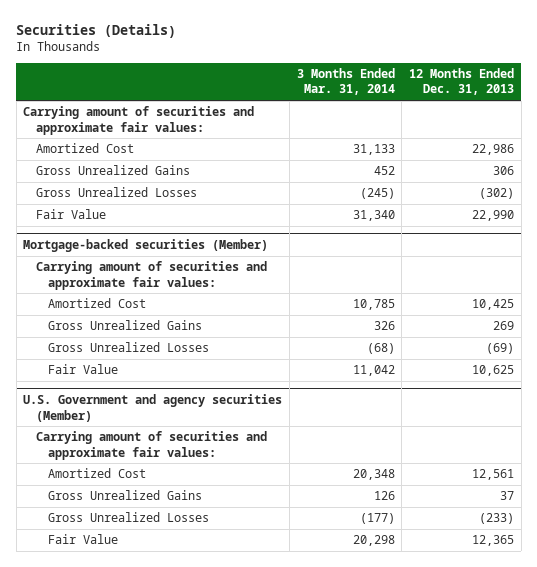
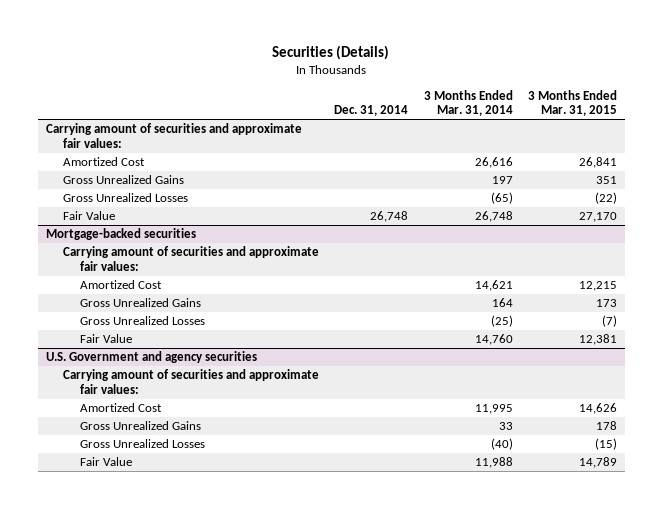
[409,67,515,96] 12 Months Ended Dec. 31, 2013 -> none
none -> [334,105,409,117] Dec. 31, 2014
none -> [527,89,617,117] 3 Months Ended Mar. 31, 2015
[352,144,395,156] 31,133 -> [474,157,513,169] 26,616
[373,166,395,176] 452 -> [491,176,513,185] 197
[359,188,395,200] (245) -> [490,192,513,205] (65)
[352,210,395,222] 31,340 -> [474,211,513,223] 26,748
[23,239,269,253] Mortgage-backed securities (Member) -> [45,228,196,241] Mortgage-backed securities
[352,299,395,311] 10,785 -> [474,280,513,292] 14,621
[373,321,395,331] 326 -> [491,298,513,308] 164
[366,343,395,355] (68) -> [490,315,513,328] (25)
[352,365,395,377] 11,042 -> [474,334,513,346] 14,760
[23,394,283,422] U.S. Government and agency securities (Member) -> [45,351,257,364] U.S. Government and agency securities
[352,469,395,481] 20,348 -> [474,404,513,415] 11,995
[373,491,395,501] 126 -> [498,422,513,431] 33
[359,513,395,525] (177) -> [490,438,513,451] (40)
[352,535,395,547] 20,298 -> [474,457,513,469] 11,988

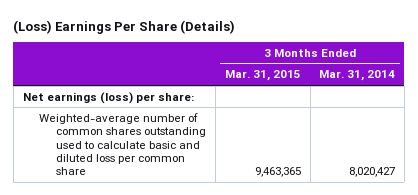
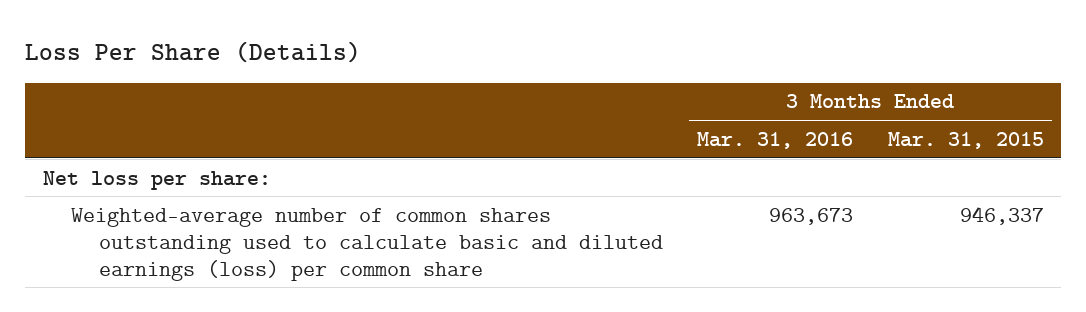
[13,20,236,35] (Loss) Earnings Per Share (Details) -> [25,41,362,64] Loss Per Share (Details)
[319,70,396,82] Mar. 31, 2014 -> none
none -> [697,131,854,149] Mar. 31, 2016
[22,91,194,104] Net earnings (loss) per share: -> [42,170,271,190] Net loss per share:
[39,112,207,176] Weighted-average number of common shares outstanding used to calculate basic and diluted loss per common share -> [70,207,663,281] Weighted-average number of common shares outstanding used to calculate basic and diluted earnings (loss) per common share
[254,167,301,178] 9,463,365 -> [959,205,1044,225] 946,337

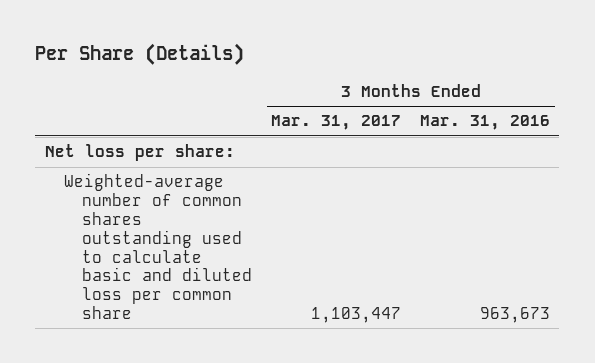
[25,41,362,64] Loss Per Share (Details) -> [35,43,245,66] Per Share (Details)
[887,131,1044,149] Mar. 31, 2015 -> none
none -> [271,115,402,131] Mar. 31, 2017
[70,207,663,281] Weighted-average number of common shares outstanding used to calculate basic and diluted earnings (loss) per common share -> [63,173,253,320] Weighted-average number of common shares outstanding used to calculate basic and diluted loss per common share

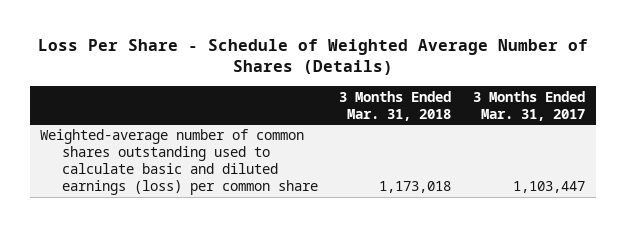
[35,43,245,66] Per Share (Details) -> [37,38,588,76] Loss Per Share - Schedule of Weighted Average Number of Shares (Details)
[419,115,550,131] Mar. 31, 2016 -> none
none -> [339,90,452,121] 3 Months Ended Mar. 31, 2018
[44,144,235,162] Net loss per share: -> none
[63,173,253,320] Weighted-average number of common shares outstanding used to calculate basic and diluted loss per common share -> [40,129,318,196] Weighted-average number of common shares outstanding used to calculate basic and diluted earnings (loss) per common share

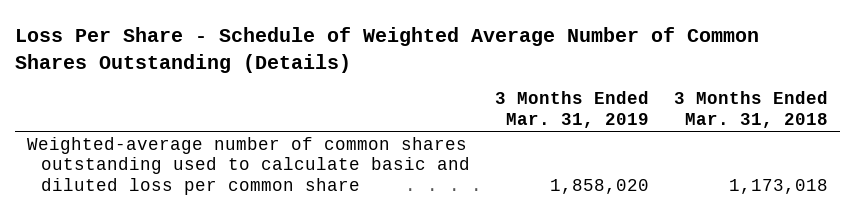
[37,38,588,76] Loss Per Share - Schedule of Weighted Average Number of Shares (Details) -> [14,26,759,73] Loss Per Share - Schedule of Weighted Average Number of Common Shares Outstanding (Details)
[473,90,586,121] 3 Months Ended Mar. 31, 2017 -> none
none -> [494,91,649,128] 3 Months Ended Mar. 31, 2019
[40,129,318,196] Weighted-average number of common shares outstanding used to calculate basic and diluted earnings (loss) per common share -> [27,137,470,195] Weighted-average number of common shares outstanding used to calculate basic and diluted loss per common share

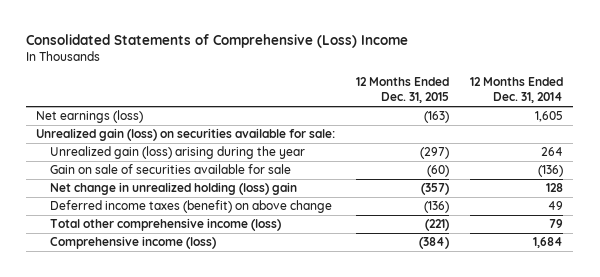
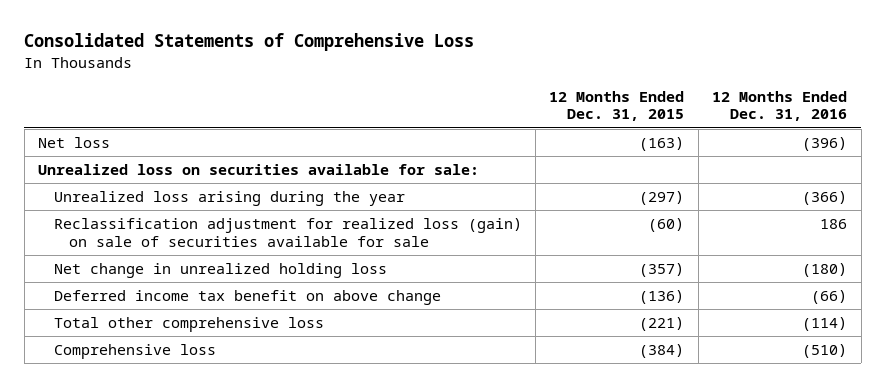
[26,33,409,48] Consolidated Statements of Comprehensive (Loss) Income -> [24,33,475,52] Consolidated Statements of Comprehensive Loss
[470,77,564,104] 12 Months Ended Dec. 31, 2014 -> none
none -> [712,90,848,122] 12 Months Ended Dec. 31, 2016
[36,110,144,124] Net earnings (loss) -> [38,137,111,149] Net loss
[36,128,336,142] Unrealized gain (loss) on securities available for sale: -> [38,164,480,176] Unrealized loss on securities available for sale:
[50,146,306,160] Unrealized gain (loss) arising during the year -> [53,191,405,207] Unrealized loss arising during the year
[50,164,292,175] Gain on sale of securities available for sale -> [53,218,522,248] Reclassification adjustment for realized loss (gain) on sale of securities available for sale
[50,182,298,196] Net change in unrealized holding (loss) gain -> [53,263,387,279] Net change in unrealized holding loss
[50,200,333,214] Deferred income taxes (benefit) on above change -> [53,290,441,306] Deferred income tax benefit on above change
[50,218,282,232] Total other comprehensive income (loss) -> [53,317,324,333] Total other comprehensive loss
[50,236,217,250] Comprehensive income (loss) -> [53,344,216,360] Comprehensive loss

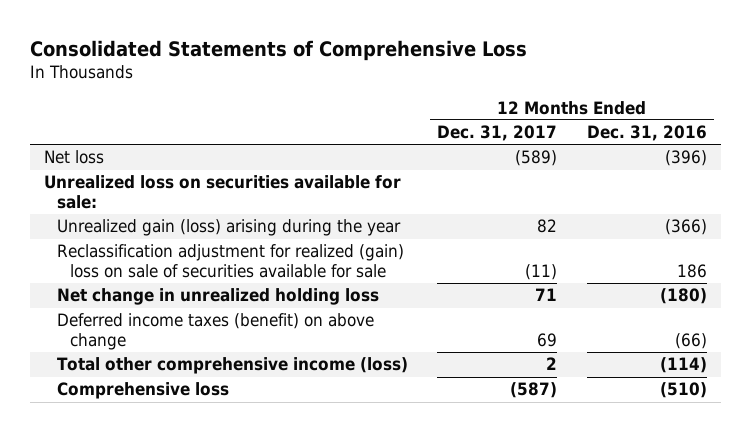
[549,90,685,122] 12 Months Ended Dec. 31, 2015 -> none
none -> [437,125,558,142] Dec. 31, 2017
[53,191,405,207] Unrealized loss arising during the year -> [57,219,402,237] Unrealized gain (loss) arising during the year
[53,218,522,248] Reclassification adjustment for realized loss (gain) on sale of securities available for sale -> [57,244,405,278] Reclassification adjustment for realized (gain) loss on sale of securities available for sale
[53,290,441,306] Deferred income tax benefit on above change -> [57,313,375,350] Deferred income taxes (benefit) on above change
[53,317,324,333] Total other comprehensive loss -> [57,357,409,375] Total other comprehensive income (loss)

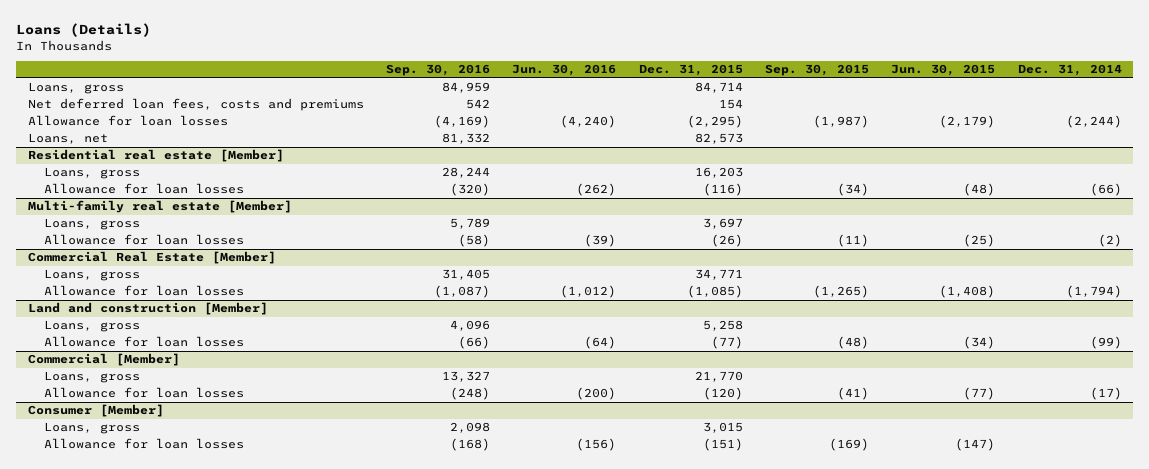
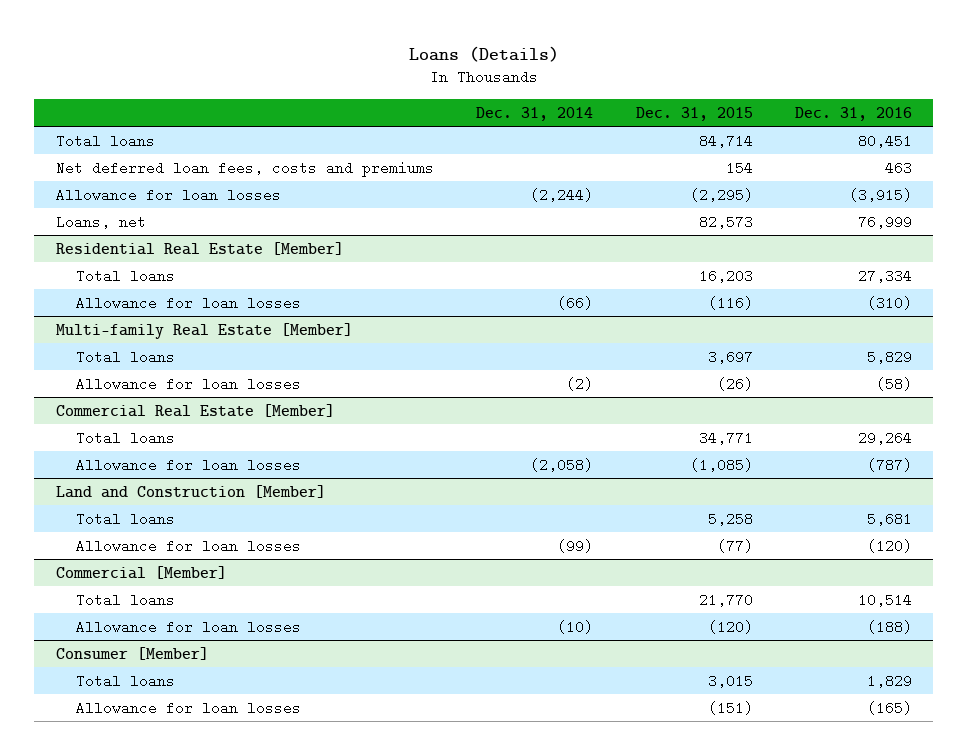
[385,64,490,77] Sep. 30, 2016 -> none
[512,64,617,77] Jun. 30, 2016 -> none
[764,64,869,77] Sep. 30, 2015 -> none
[891,64,996,77] Jun. 30, 2015 -> none
none -> [795,106,913,121] Dec. 31, 2016
[27,82,124,95] Loans, gross -> [55,133,155,148] Total loans
[27,149,284,163] Residential real estate [Member] -> [55,241,344,255] Residential Real Estate [Member]
[44,167,141,180] Loans, gross -> [76,268,176,283] Total loans
[27,200,292,214] Multi-family real estate [Member] -> [55,322,353,339] Multi-family Real Estate [Member]
[44,218,141,231] Loans, gross -> [76,349,176,364] Total loans
[44,269,141,282] Loans, gross -> [76,430,176,445] Total loans
[1065,285,1122,299] (1,794) -> [530,457,594,472] (2,058)
[27,302,268,316] Land and construction [Member] -> [55,484,326,498] Land and Construction [Member]
[44,320,141,333] Loans, gross -> [76,511,176,526] Total loans
[44,371,141,384] Loans, gross -> [76,592,176,607] Total loans
[1089,387,1122,401] (17) -> [557,619,594,634] (10)
[44,422,141,435] Loans, gross -> [76,673,176,688] Total loans

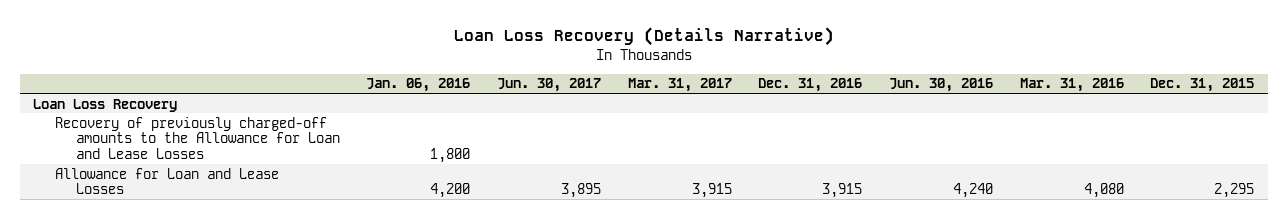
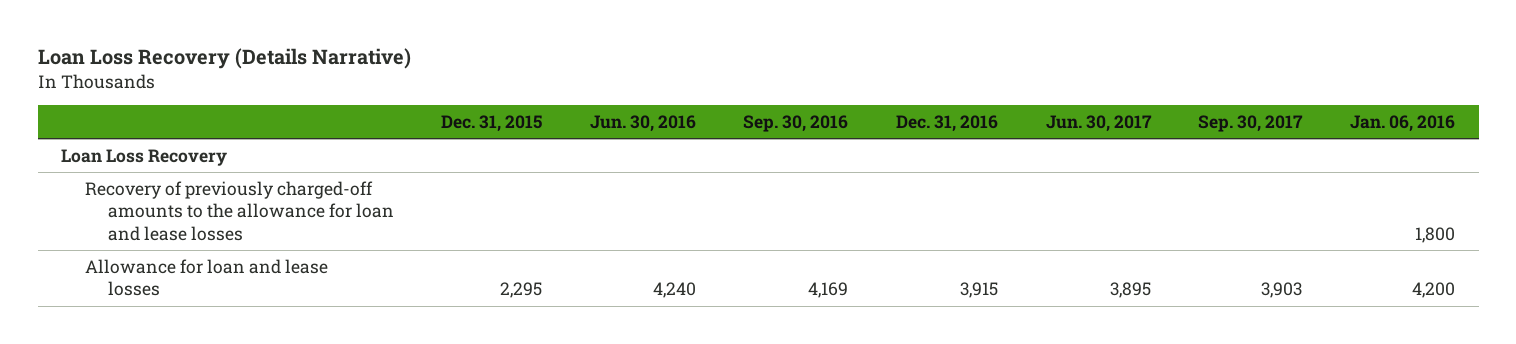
[627,78,732,93] Mar. 31, 2017 -> none
[1019,78,1124,93] Mar. 31, 2016 -> none
none -> [743,114,849,132] Sep. 30, 2016
none -> [1198,114,1304,132] Sep. 30, 2017
[54,116,340,160] Recovery of previously charged-off amounts to the Allowance for Loan and Lease Losses -> [84,180,394,241] Recovery of previously charged-off amounts to the allowance for loan and lease losses
[54,167,279,195] Allowance for Loan and Lease Losses -> [84,258,328,297] Allowance for loan and lease losses

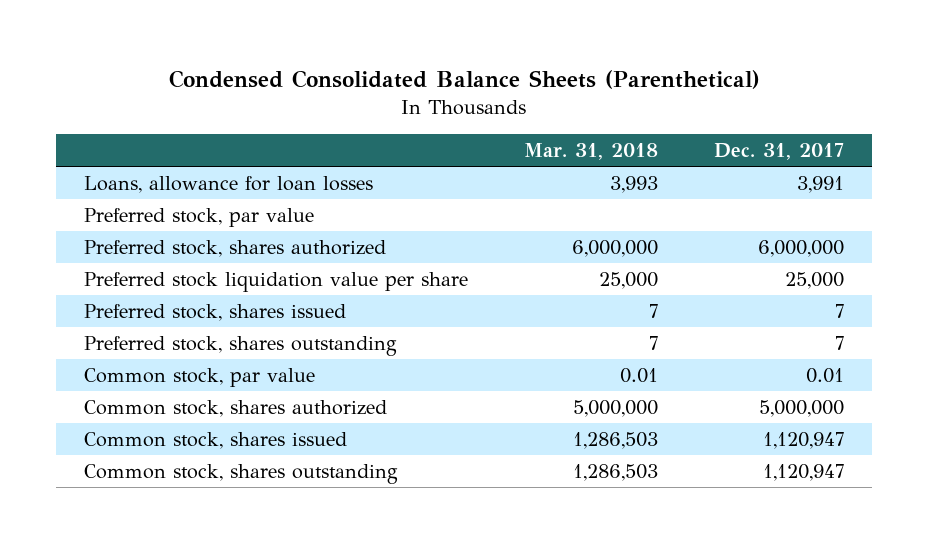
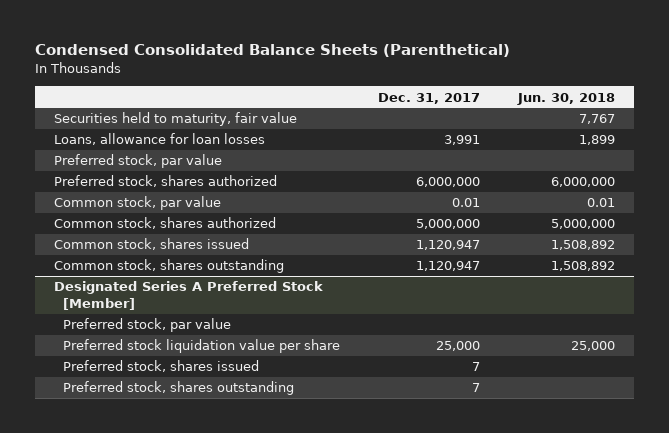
[523,143,658,161] Mar. 31, 2018 -> none
none -> [516,92,615,105] Jun. 30, 2018
none -> [53,112,297,127] Securities held to maturity, fair value
[83,271,468,292] Preferred stock liquidation value per share -> none
[83,303,346,321] Preferred stock, shares issued -> none
[83,335,397,356] Preferred stock, shares outstanding -> none
none -> [53,281,323,310] Designated Series A Preferred Stock [Member]
none -> [63,318,232,333] Preferred stock, par value
none -> [63,339,341,354] Preferred stock liquidation value per share
none -> [63,360,260,373] Preferred stock, shares issued
none -> [63,381,295,396] Preferred stock, shares outstanding

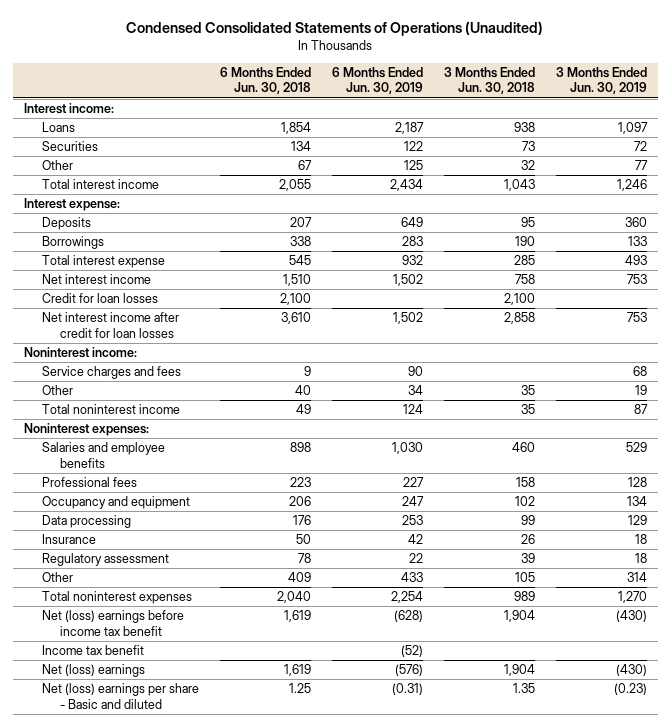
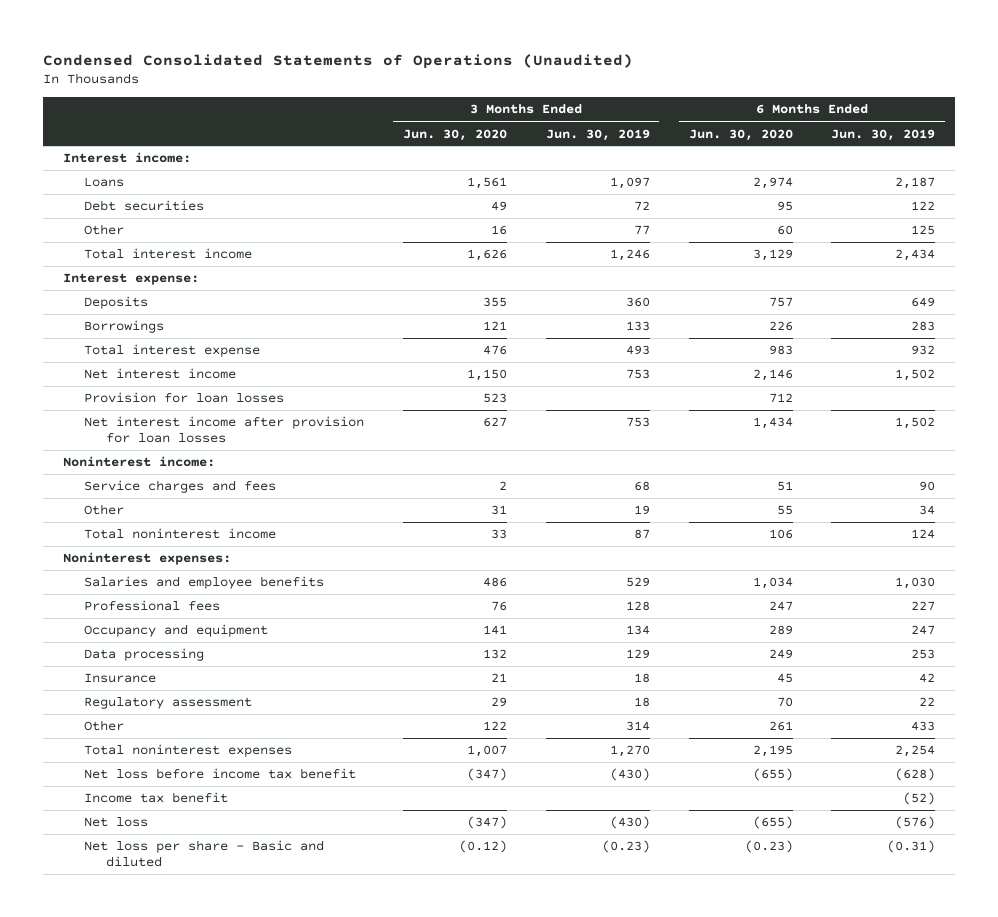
[219,66,311,95] 6 Months Ended Jun. 30, 2018 -> none
[444,66,536,95] 3 Months Ended Jun. 30, 2018 -> none
none -> [403,128,508,141] Jun. 30, 2020
none -> [688,128,793,141] Jun. 30, 2020
[41,141,98,152] Securities -> [84,200,205,212] Debt securities
[41,293,158,304] Credit for loan losses -> [84,392,285,404] Provision for loan losses
[41,312,179,338] Net interest income after credit for loan losses -> [84,416,365,444] Net interest income after provision for loan losses
[41,610,184,636] Net (loss) earnings before income tax benefit -> [84,768,357,780] Net loss before income tax benefit
[41,664,145,678] Net (loss) earnings -> [84,817,149,828] Net loss
[41,683,199,709] Net (loss) earnings per share - Basic and diluted -> [84,840,325,868] Net loss per share - Basic and diluted

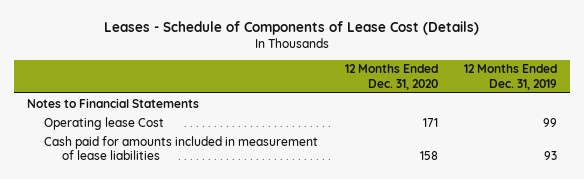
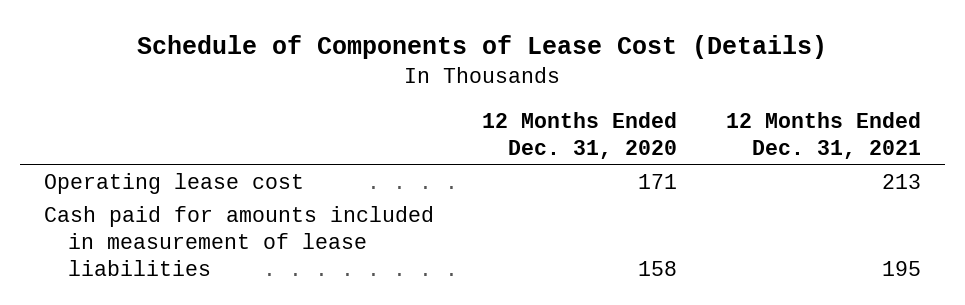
[103,20,479,35] Leases - Schedule of Components of Lease Cost (Details) -> [137,34,828,59] Schedule of Components of Lease Cost (Details)
[463,64,557,90] 12 Months Ended Dec. 31, 2019 -> none
none -> [725,111,921,159] 12 Months Ended Dec. 31, 2021
[26,97,199,108] Notes to Financial Statements -> none
[44,116,165,130] Operating lease Cost -> [44,172,305,194] Operating lease cost

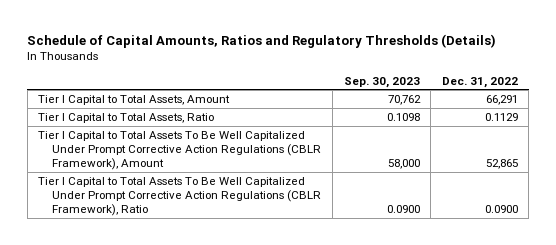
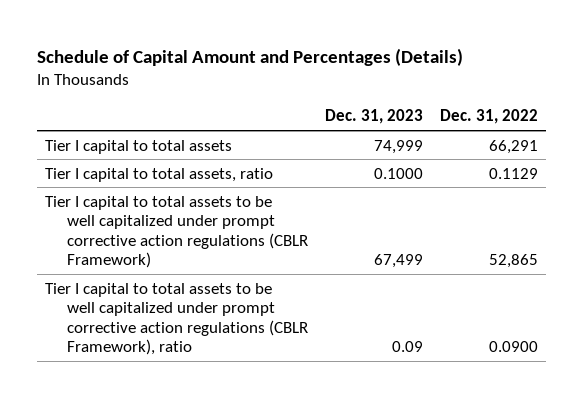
[27,33,497,48] Schedule of Capital Amounts, Ratios and Regulatory Thresholds (Details) -> [36,47,463,66] Schedule of Capital Amount and Percentages (Details)
[343,76,420,88] Sep. 30, 2023 -> none
none -> [324,109,423,125] Dec. 31, 2023
[38,94,231,105] Tier I Capital to Total Assets, Amount -> [45,139,233,154] Tier I capital to total assets
[38,112,215,123] Tier I Capital to Total Assets, Ratio -> [45,167,274,182] Tier I capital to total assets, ratio
[38,130,322,171] Tier I Capital to Total Assets To Be Well Capitalized Under Prompt Corrective Action Regulations (CBLR Framework), Amount -> [45,195,309,269] Tier I capital to total assets to be well capitalized under prompt corrective action regulations (CBLR Framework)
[38,176,322,217] Tier I Capital to Total Assets To Be Well Capitalized Under Prompt Corrective Action Regulations (CBLR Framework), Ratio -> [45,282,309,356] Tier I capital to total assets to be well capitalized under prompt corrective action regulations (CBLR Framework), ratio

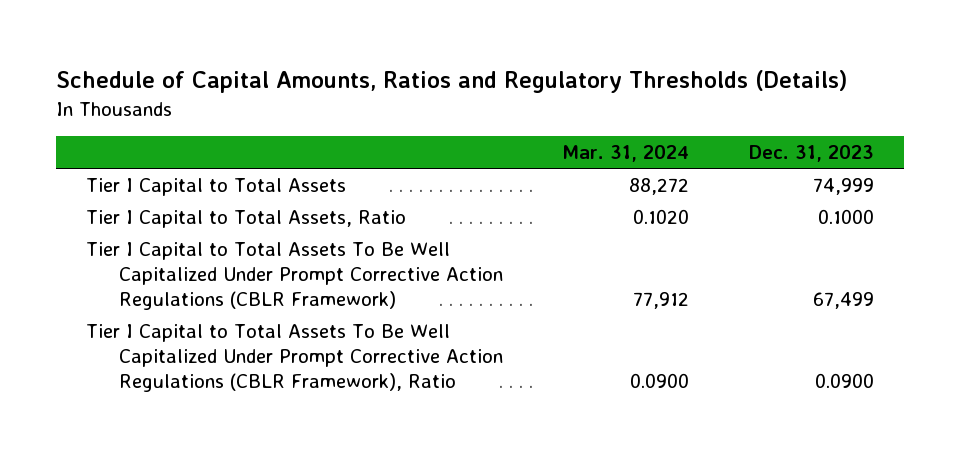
[36,47,463,66] Schedule of Capital Amount and Percentages (Details) -> [56,70,848,94] Schedule of Capital Amounts, Ratios and Regulatory Thresholds (Details)
[439,109,538,125] Dec. 31, 2022 -> none
none -> [562,145,690,163] Mar. 31, 2024
[45,139,233,154] Tier I capital to total assets -> [86,177,347,196] Tier I Capital to Total Assets
[45,167,274,182] Tier I capital to total assets, ratio -> [86,209,407,228] Tier I Capital to Total Assets, Ratio
[45,195,309,269] Tier I capital to total assets to be well capitalized under prompt corrective action regulations (CBLR Framework) -> [86,241,503,311] Tier I Capital to Total Assets To Be Well Capitalized Under Prompt Corrective Action Regulations (CBLR Framework)
[45,282,309,356] Tier I capital to total assets to be well capitalized under prompt corrective action regulations (CBLR Framework), ratio -> [86,323,503,393] Tier I Capital to Total Assets To Be Well Capitalized Under Prompt Corrective Action Regulations (CBLR Framework), Ratio
[391,341,423,353] 0.09 -> [815,373,875,389] 0.0900

